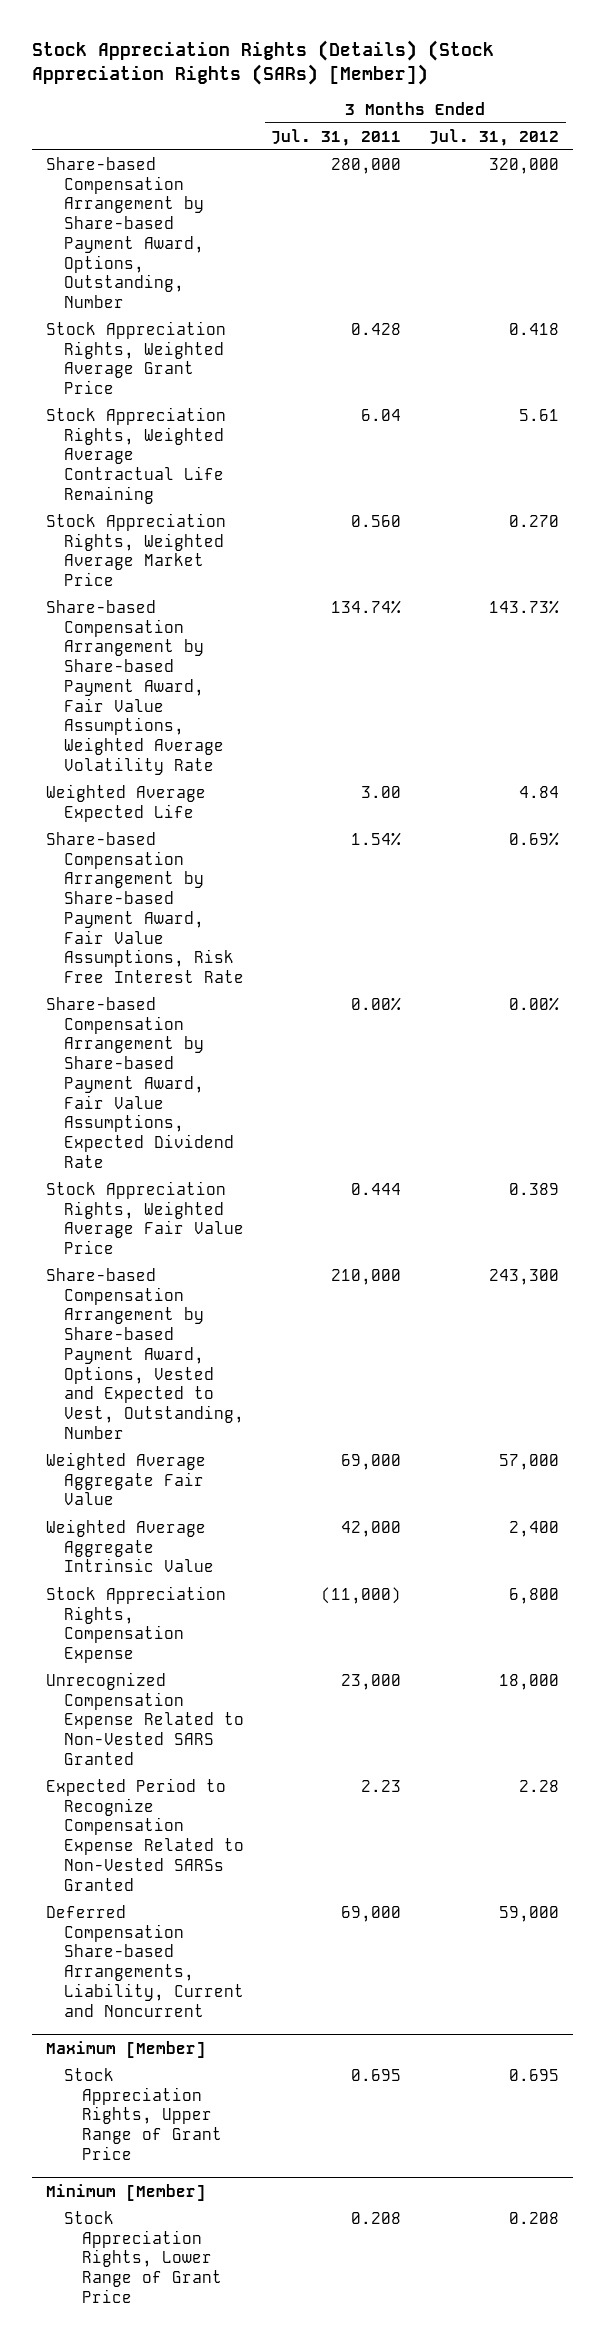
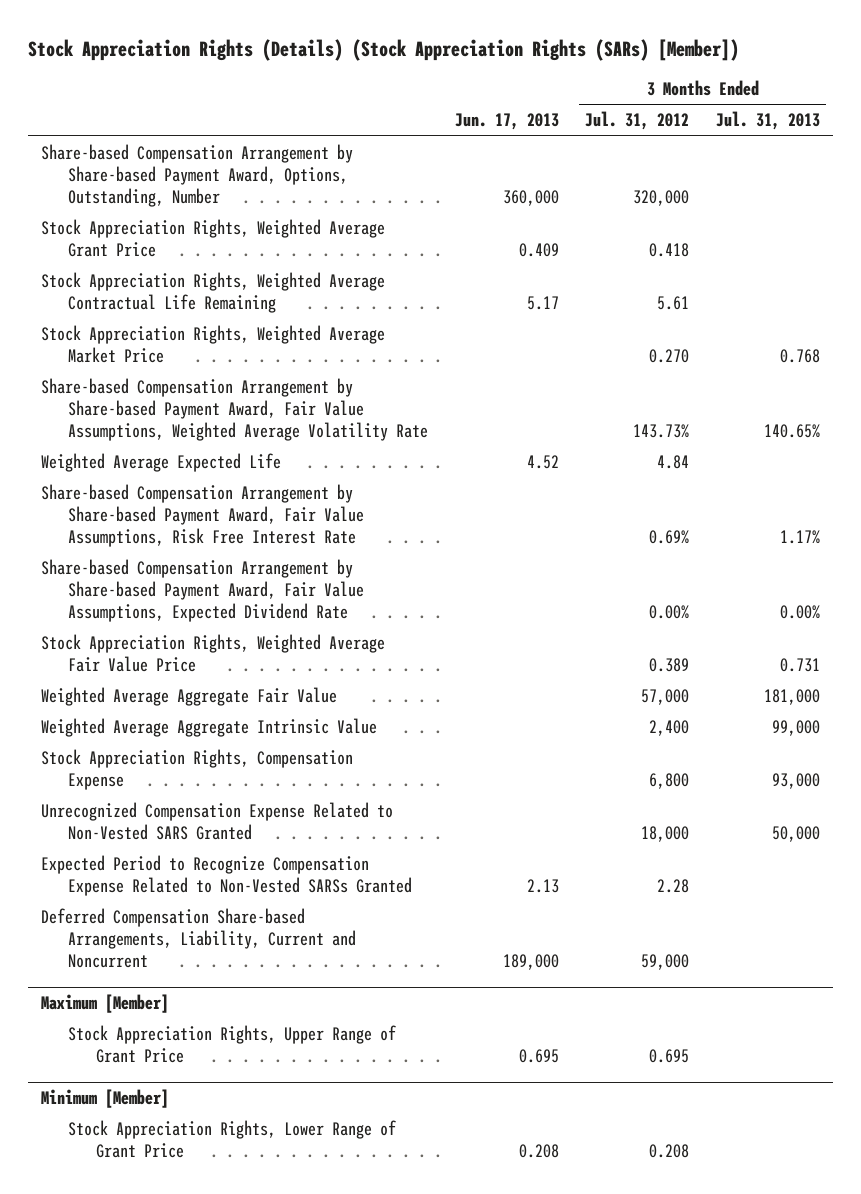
[271,128,402,146] Jul. 31, 2011 -> none
none -> [454,113,559,131] Jun. 17, 2013
none -> [715,111,820,131] Jul. 31, 2013
[45,1267,244,1439] Share-based Compensation Arrangement by Share-based Payment Award, Options, Vested and Expected to Vest, Outstanding, Number -> none

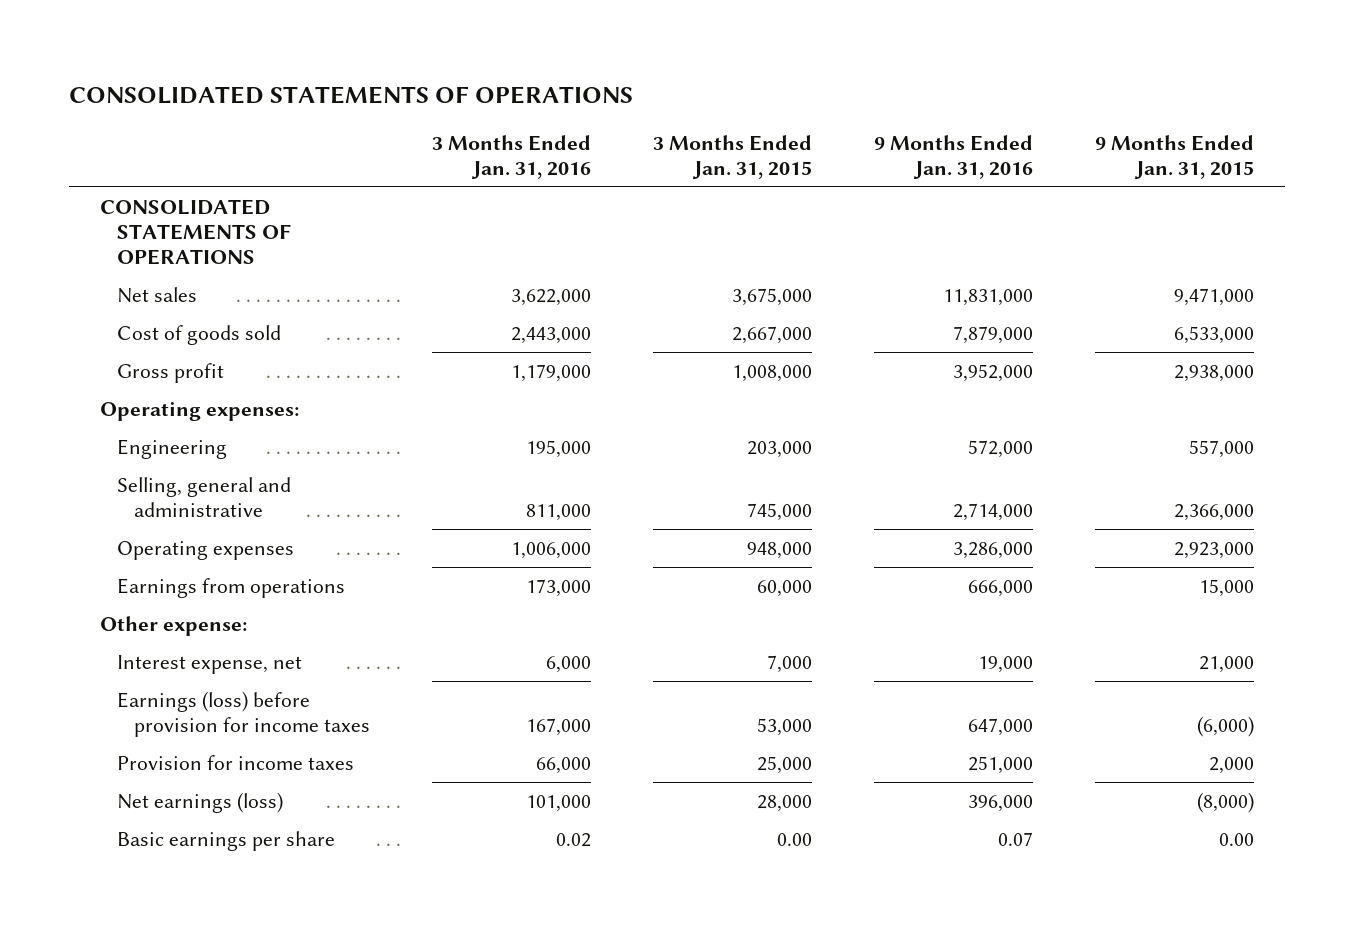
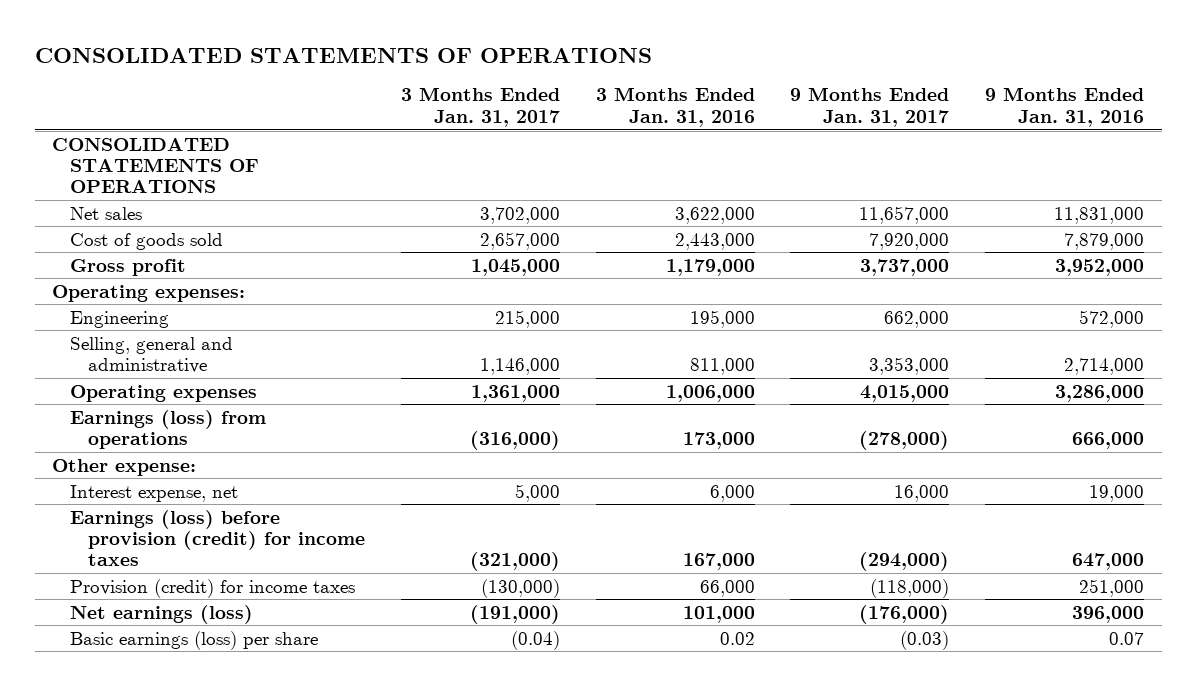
[653,134,813,180] 3 Months Ended Jan. 31, 2015 -> none
[1095,134,1255,180] 9 Months Ended Jan. 31, 2015 -> none
none -> [400,87,560,127] 3 Months Ended Jan. 31, 2017
none -> [790,87,950,127] 9 Months Ended Jan. 31, 2017
[117,577,346,598] Earnings from operations -> [70,409,267,449] Earnings (loss) from operations
[117,690,371,737] Earnings (loss) before provision for income taxes -> [70,509,366,567] Earnings (loss) before provision (credit) for income taxes
[117,754,355,770] Provision for income taxes -> [70,578,356,598] Provision (credit) for income taxes
[117,830,336,851] Basic earnings per share -> [70,630,319,650] Basic earnings (loss) per share

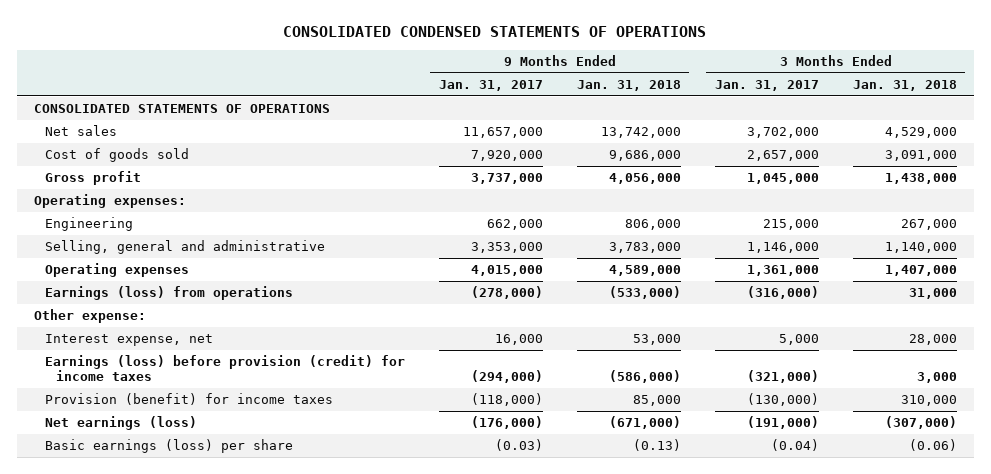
[34,48,652,64] CONSOLIDATED STATEMENTS OF OPERATIONS -> [283,25,707,37] CONSOLIDATED CONDENSED STATEMENTS OF OPERATIONS
[595,87,755,127] 3 Months Ended Jan. 31, 2016 -> none
[984,87,1144,127] 9 Months Ended Jan. 31, 2016 -> none
none -> [576,79,681,91] Jan. 31, 2018
none -> [852,79,957,91] Jan. 31, 2018
[70,578,356,598] Provision (credit) for income taxes -> [44,393,333,406] Provision (benefit) for income taxes

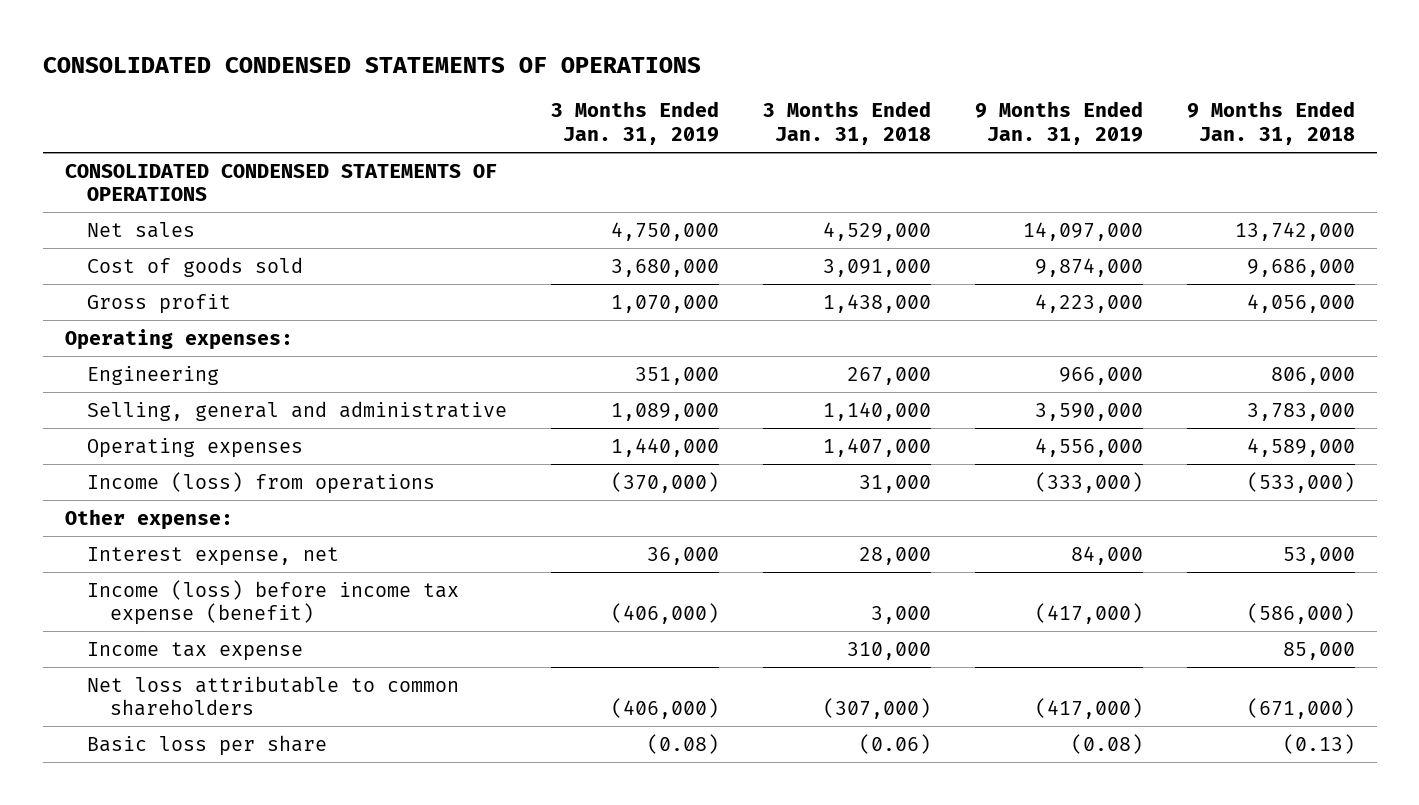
[438,79,543,91] Jan. 31, 2017 -> none
[714,79,819,91] Jan. 31, 2017 -> none
none -> [551,101,720,146] 3 Months Ended Jan. 31, 2019
none -> [974,101,1143,146] 9 Months Ended Jan. 31, 2019
[33,104,330,114] CONSOLIDATED STATEMENTS OF OPERATIONS -> [64,163,497,202] CONSOLIDATED CONDENSED STATEMENTS OF OPERATIONS
[44,286,293,301] Earnings (loss) from operations -> [87,471,436,494] Income (loss) from operations
[44,355,405,382] Earnings (loss) before provision (credit) for income taxes -> [87,579,460,626] Income (loss) before income tax expense (benefit)
[44,393,333,406] Provision (benefit) for income taxes -> [87,641,304,661] Income tax expense
[44,416,197,431] Net earnings (loss) -> [87,675,460,717] Net loss attributable to common shareholders
[44,439,293,454] Basic earnings (loss) per share -> [87,734,328,756] Basic loss per share

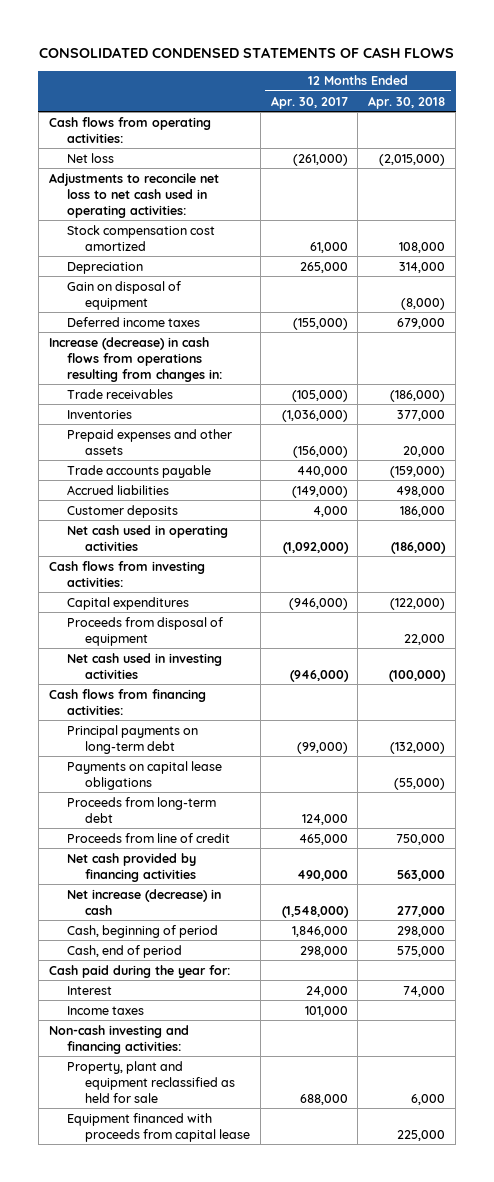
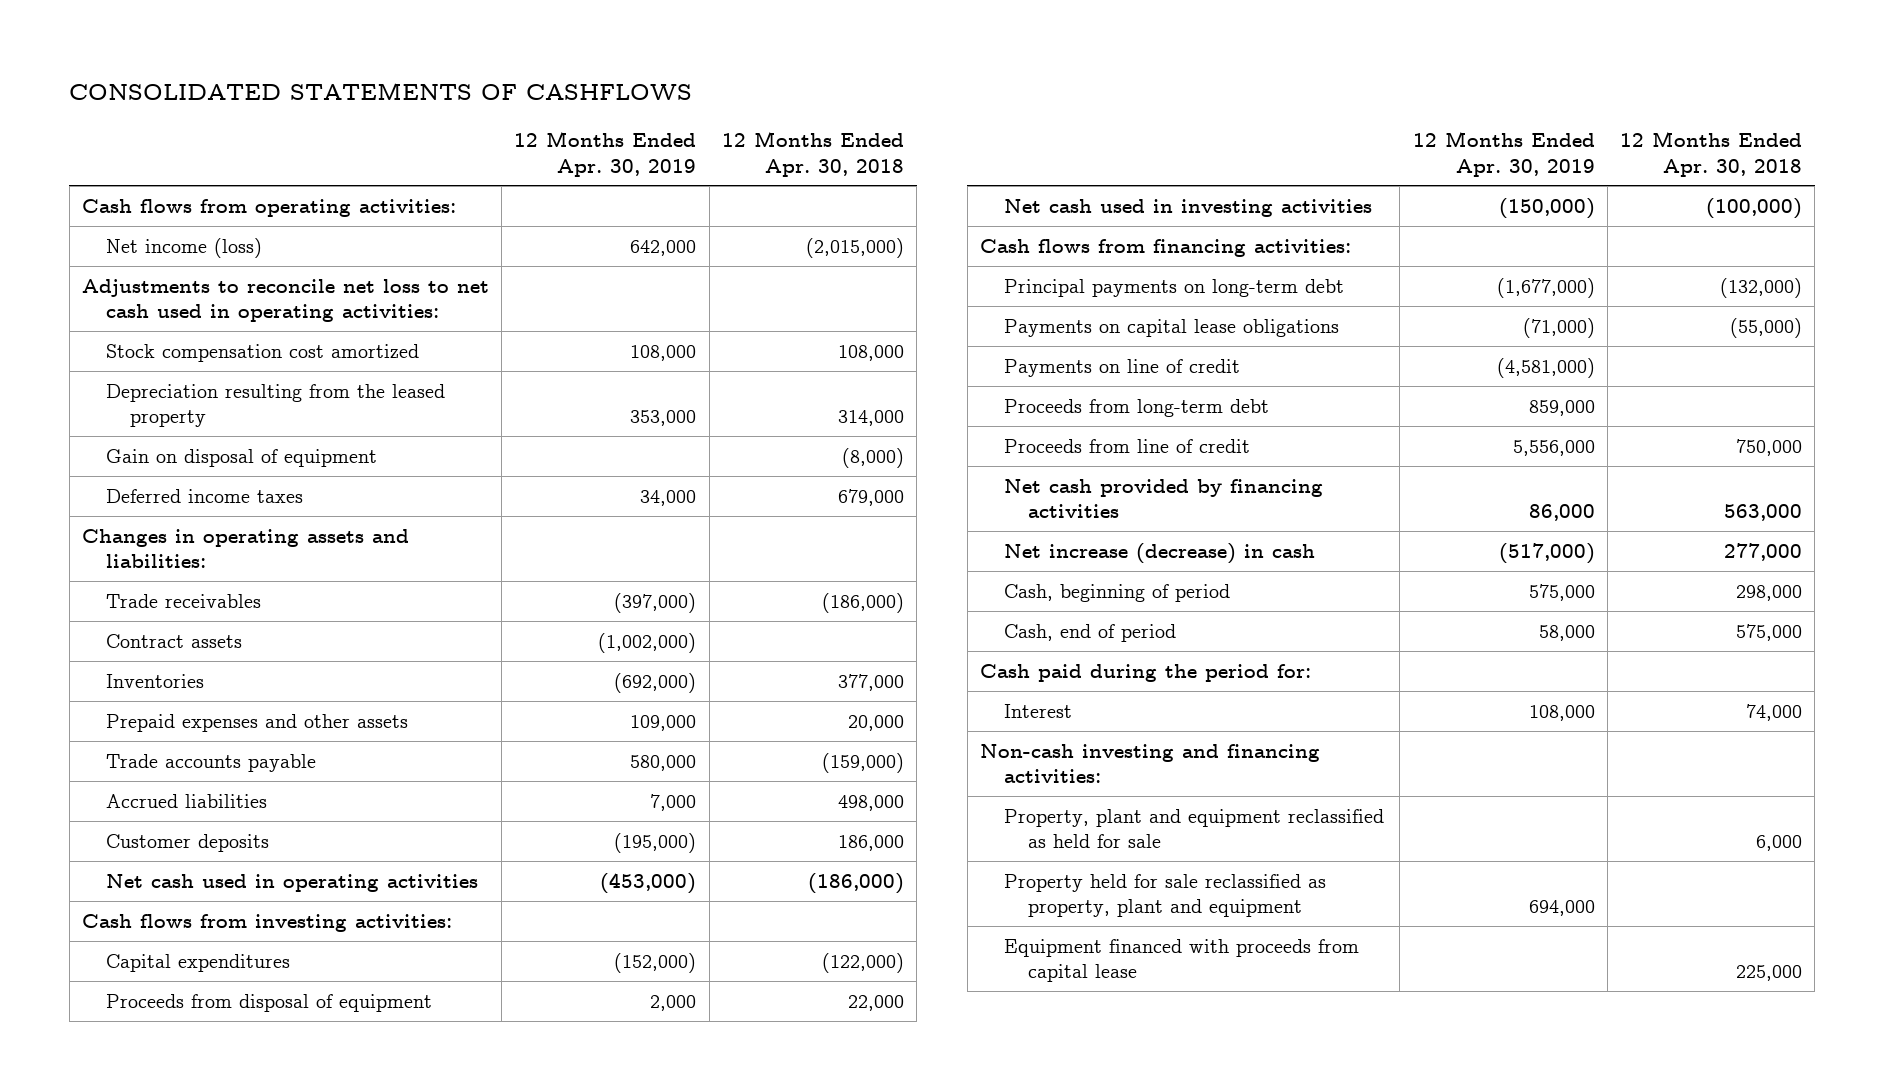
[38,46,454,58] CONSOLIDATED CONDENSED STATEMENTS OF CASH FLOWS -> [69,83,693,101] CONSOLIDATED STATEMENTS OF CASHFLOWS
[270,95,348,109] Apr. 30, 2017 -> none
none -> [514,131,697,177] 12 Months Ended Apr. 30, 2019
[66,152,114,163] Net loss -> [105,237,262,258] Net income (loss)
[66,261,143,274] Depreciation -> [105,383,445,428] Depreciation resulting from the leased property
[48,336,222,382] Increase (decrease) in cash flows from operations resulting from changes in: -> [81,528,409,569] Changes in operating assets and liabilities:
none -> [105,633,242,648] Contract assets
none -> [1003,358,1240,377] Payments on line of credit
[48,964,230,978] Cash paid during the year for: -> [979,663,1311,682] Cash paid during the period for:
[66,1005,144,1015] Income taxes -> none
none -> [1003,873,1326,918] Property held for sale reclassified as property, plant and equipment

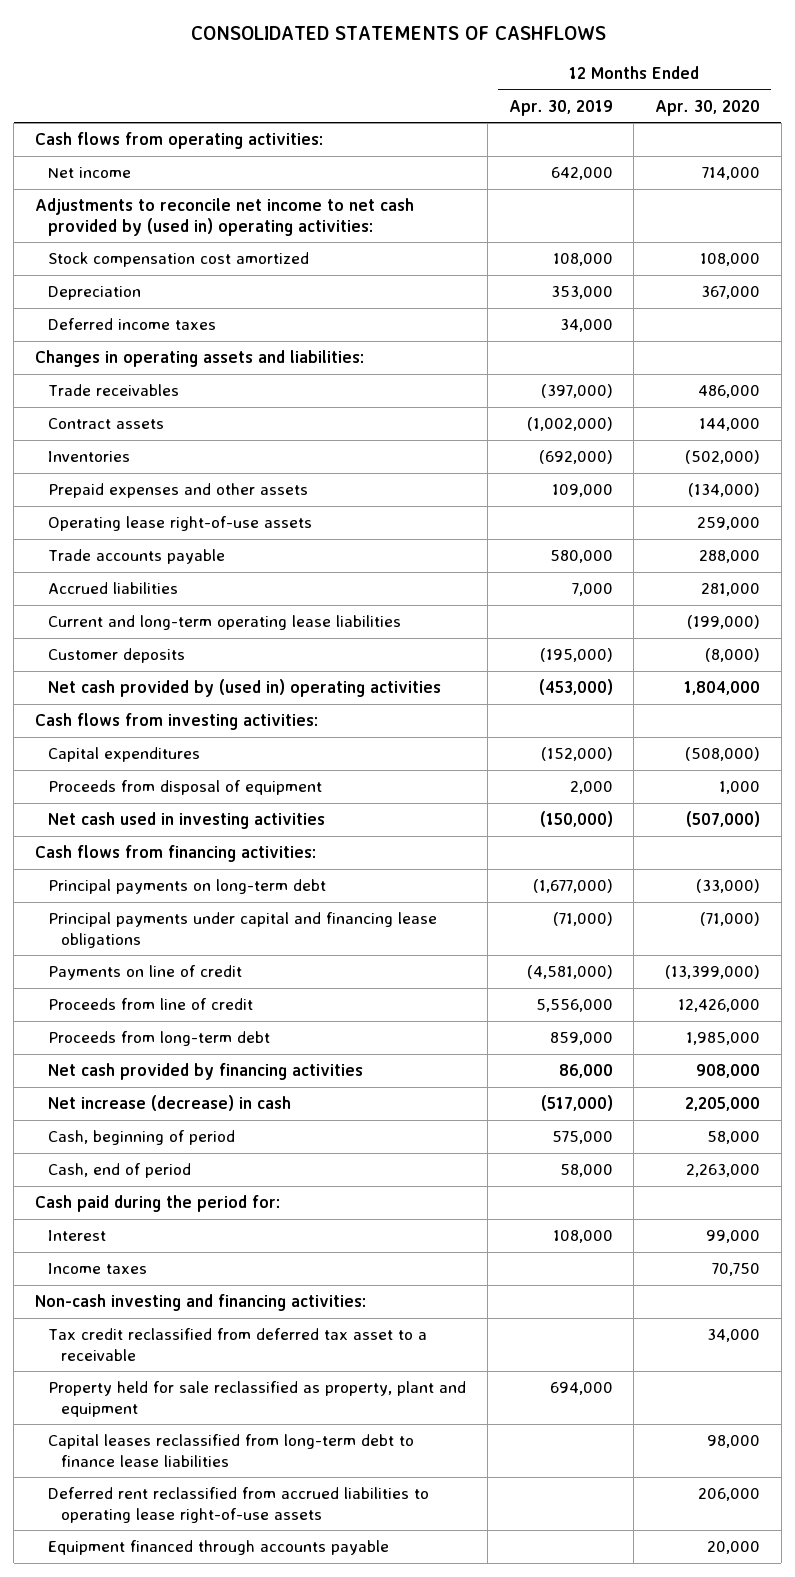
[722,131,905,177] 12 Months Ended Apr. 30, 2018 -> none
none -> [655,99,761,116] Apr. 30, 2020
[105,237,262,258] Net income (loss) -> [48,167,132,179] Net income
[81,278,489,323] Adjustments to reconcile net loss to net cash used in operating activities: -> [35,198,415,236] Adjustments to reconcile net income to net cash provided by (used in) operating activities:
[105,448,377,467] Gain on disposal of equipment -> none
[105,383,445,428] Depreciation resulting from the leased property -> [48,286,142,301] Depreciation
none -> [48,516,313,532] Operating lease right-of-use assets
none -> [48,615,402,631] Current and long-term operating lease liabilities
[105,873,478,892] Net cash used in operating activities -> [48,679,442,698] Net cash provided by (used in) operating activities
[1003,318,1339,337] Payments on capital lease obligations -> none
none -> [48,912,438,948] Principal payments under capital and financing lease obligations
[1003,398,1269,417] Proceeds from long-term debt -> [48,1031,271,1047] Proceeds from long-term debt
none -> [48,1263,148,1275] Income taxes
[1003,808,1384,849] Property, plant and equipment reclassified as held for sale -> none
none -> [48,1328,428,1361] Tax credit reclassified from deferred tax asset to a receivable
[1003,938,1359,983] Equipment financed with proceeds from capital lease -> none
none -> [48,1434,415,1467] Capital leases reclassified from long-term debt to finance lease liabilities
none -> [48,1487,430,1523] Deferred rent reclassified from accrued liabilities to operating lease right-of-use assets
none -> [48,1540,390,1556] Equipment financed through accounts payable

